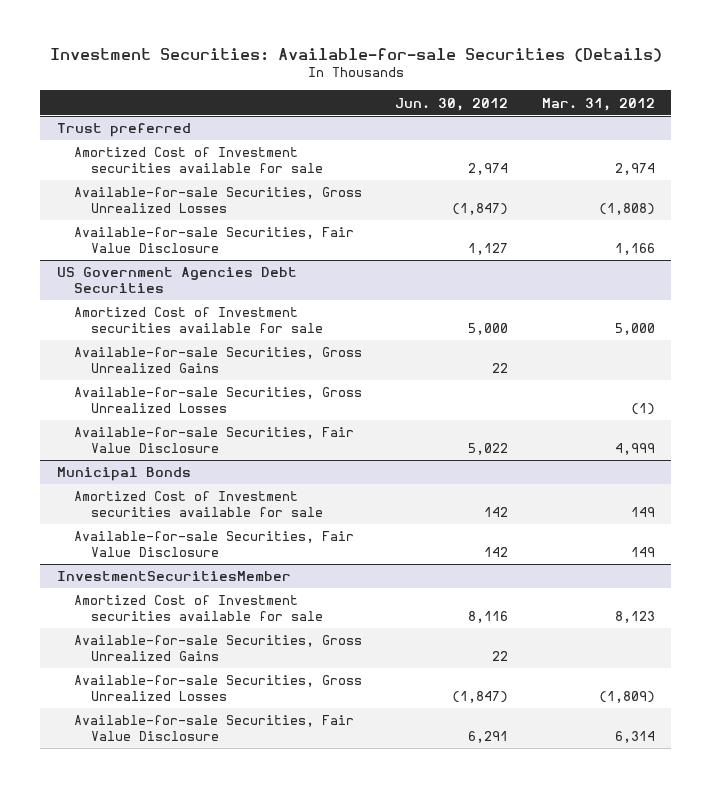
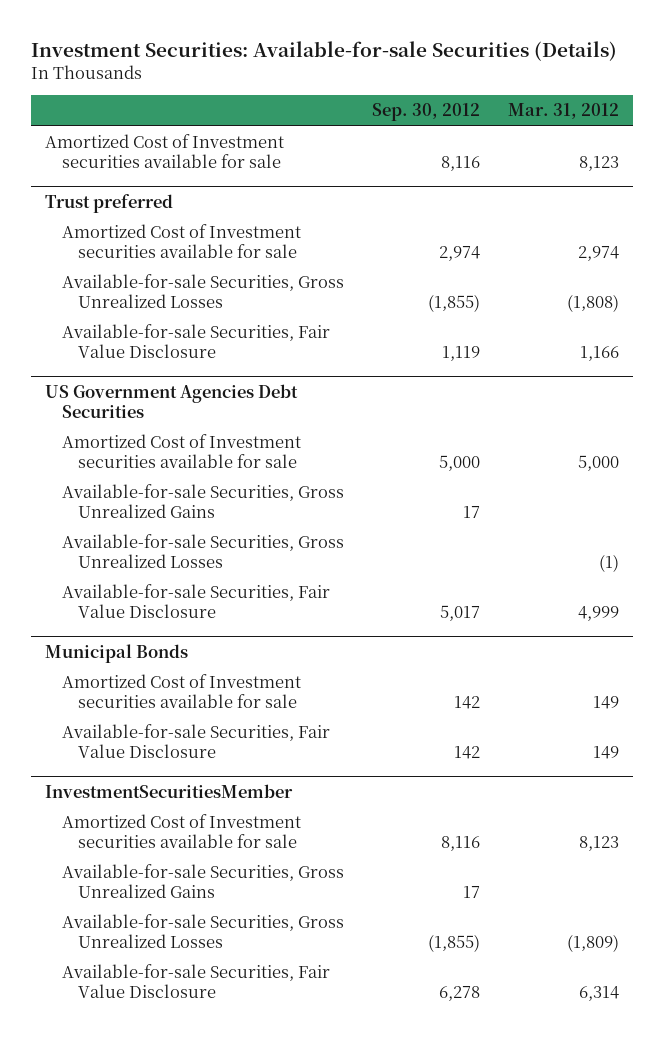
[395,97,509,111] Jun. 30, 2012 -> none
none -> [371,103,480,122] Sep. 30, 2012
none -> [45,134,285,169] Amortized Cost of Investment securities available for sale

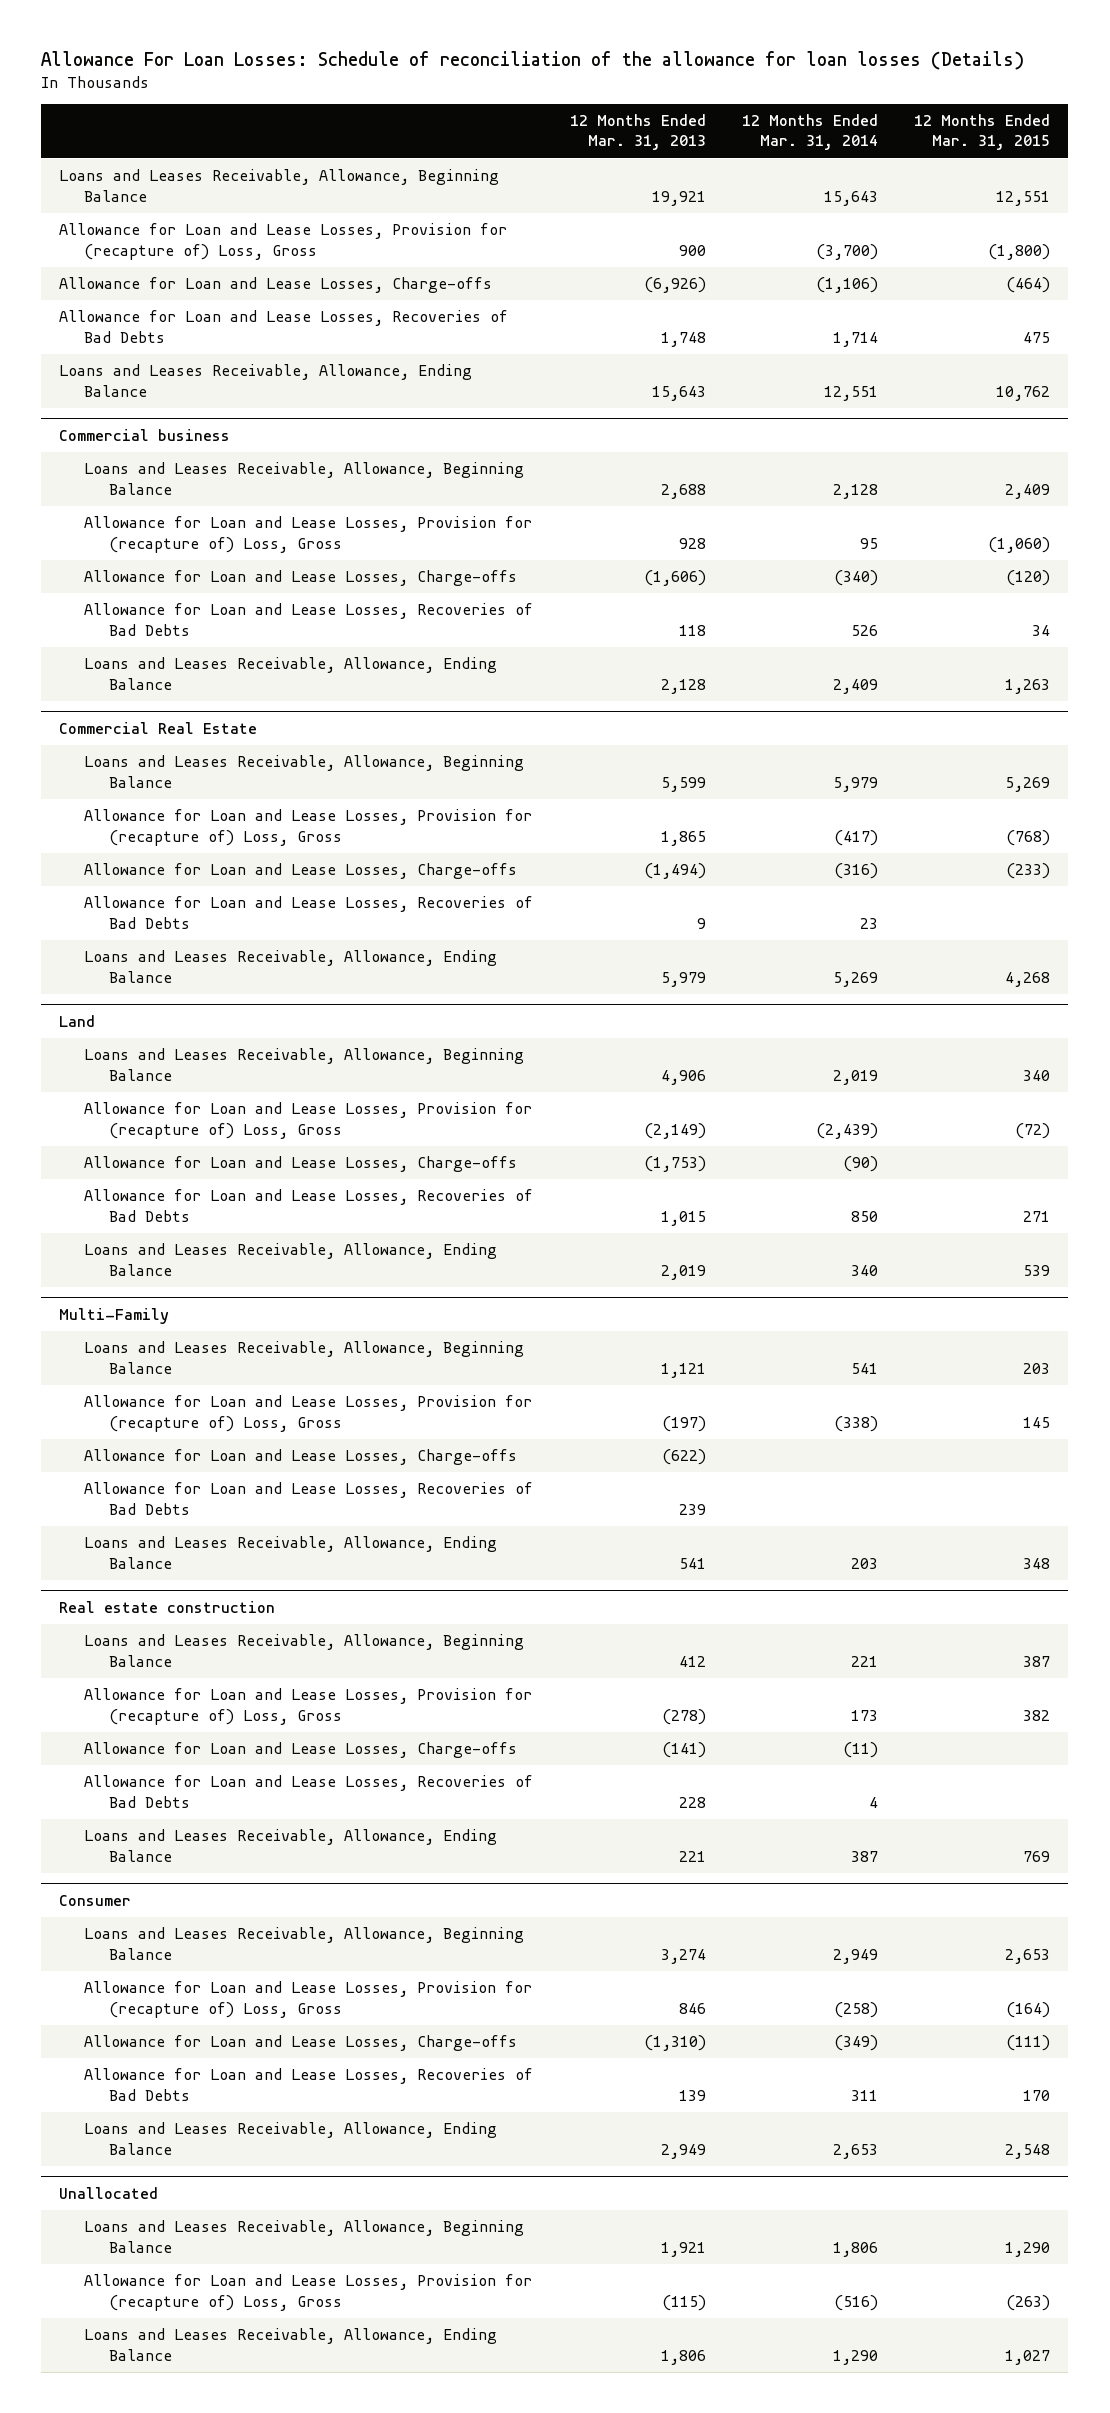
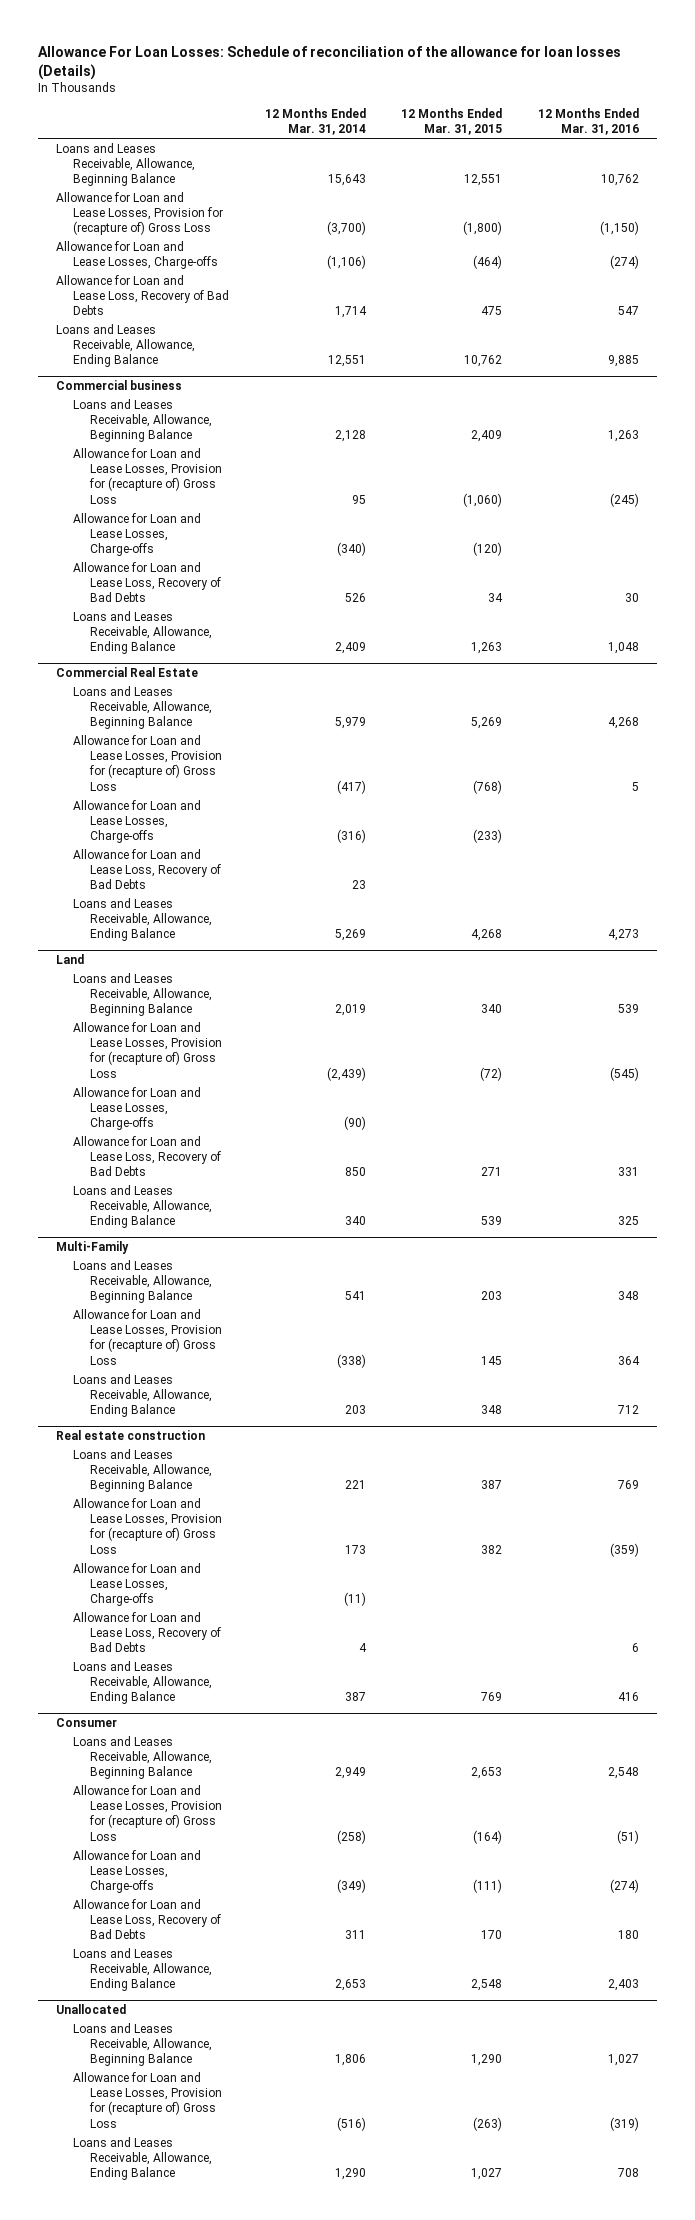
[569,113,706,151] 12 Months Ended Mar. 31, 2013 -> none
none -> [538,108,640,136] 12 Months Ended Mar. 31, 2016
[59,223,508,260] Allowance for Loan and Lease Losses, Provision for (recapture of) Loss, Gross -> [56,191,224,236] Allowance for Loan and Lease Losses, Provision for (recapture of) Gross Loss
[59,310,509,343] Allowance for Loan and Lease Losses, Recoveries of Bad Debts -> [56,274,230,316] Allowance for Loan and Lease Loss, Recovery of Bad Debts
[84,516,533,553] Allowance for Loan and Lease Losses, Provision for (recapture of) Loss, Gross -> [73,447,223,504] Allowance for Loan and Lease Losses, Provision for (recapture of) Gross Loss
[84,603,534,636] Allowance for Loan and Lease Losses, Recoveries of Bad Debts -> [73,561,222,603] Allowance for Loan and Lease Loss, Recovery of Bad Debts
[84,809,533,846] Allowance for Loan and Lease Losses, Provision for (recapture of) Loss, Gross -> [73,734,223,791] Allowance for Loan and Lease Losses, Provision for (recapture of) Gross Loss
[84,896,534,929] Allowance for Loan and Lease Losses, Recoveries of Bad Debts -> [73,848,222,890] Allowance for Loan and Lease Loss, Recovery of Bad Debts
[84,1102,533,1139] Allowance for Loan and Lease Losses, Provision for (recapture of) Loss, Gross -> [73,1021,223,1078] Allowance for Loan and Lease Losses, Provision for (recapture of) Gross Loss
[84,1189,534,1222] Allowance for Loan and Lease Losses, Recoveries of Bad Debts -> [73,1135,222,1177] Allowance for Loan and Lease Loss, Recovery of Bad Debts
[84,1449,518,1466] Allowance for Loan and Lease Losses, Charge-offs -> none
[84,1482,534,1515] Allowance for Loan and Lease Losses, Recoveries of Bad Debts -> none
[84,1395,533,1432] Allowance for Loan and Lease Losses, Provision for (recapture of) Loss, Gross -> [73,1308,223,1365] Allowance for Loan and Lease Losses, Provision for (recapture of) Gross Loss
[84,1688,533,1725] Allowance for Loan and Lease Losses, Provision for (recapture of) Loss, Gross -> [73,1497,223,1554] Allowance for Loan and Lease Losses, Provision for (recapture of) Gross Loss
[84,1775,534,1808] Allowance for Loan and Lease Losses, Recoveries of Bad Debts -> [73,1611,222,1653] Allowance for Loan and Lease Loss, Recovery of Bad Debts
[84,1981,533,2018] Allowance for Loan and Lease Losses, Provision for (recapture of) Loss, Gross -> [73,1784,223,1841] Allowance for Loan and Lease Losses, Provision for (recapture of) Gross Loss
[84,2068,534,2101] Allowance for Loan and Lease Losses, Recoveries of Bad Debts -> [73,1898,222,1940] Allowance for Loan and Lease Loss, Recovery of Bad Debts
[84,2274,533,2311] Allowance for Loan and Lease Losses, Provision for (recapture of) Loss, Gross -> [73,2071,223,2128] Allowance for Loan and Lease Losses, Provision for (recapture of) Gross Loss

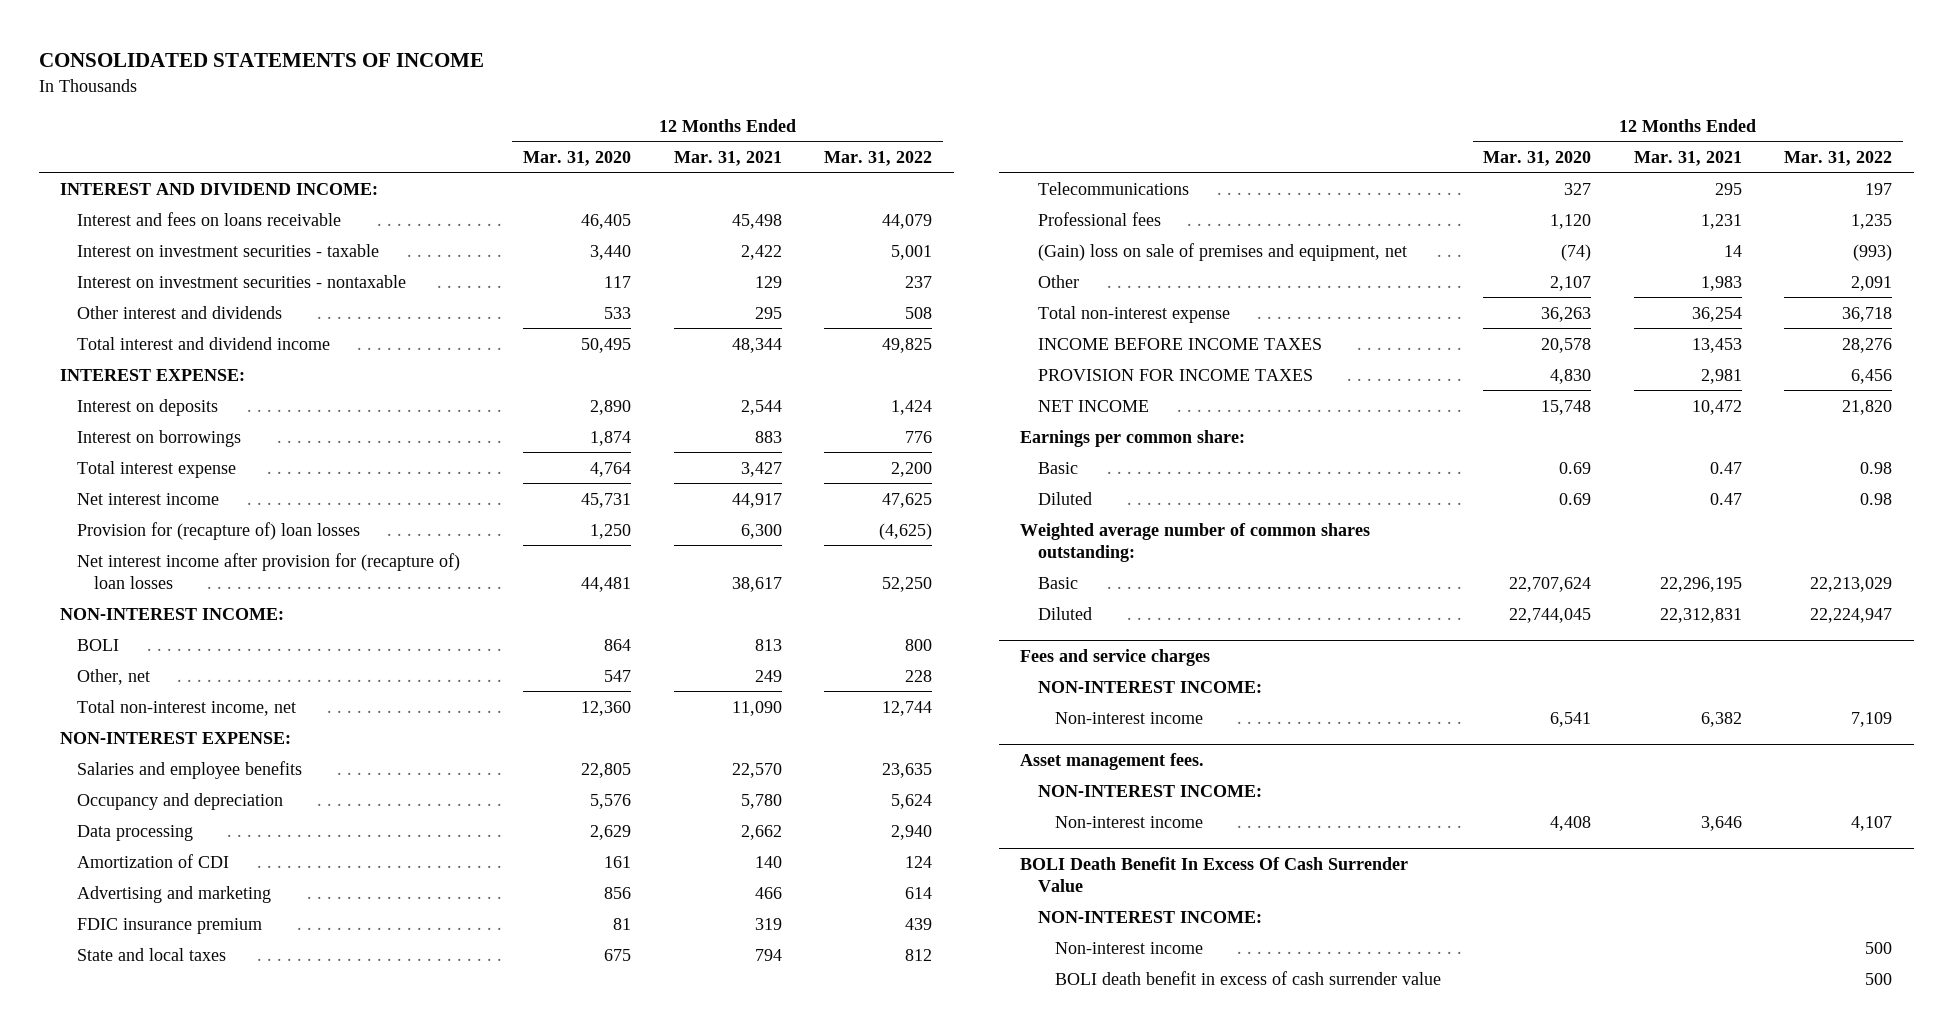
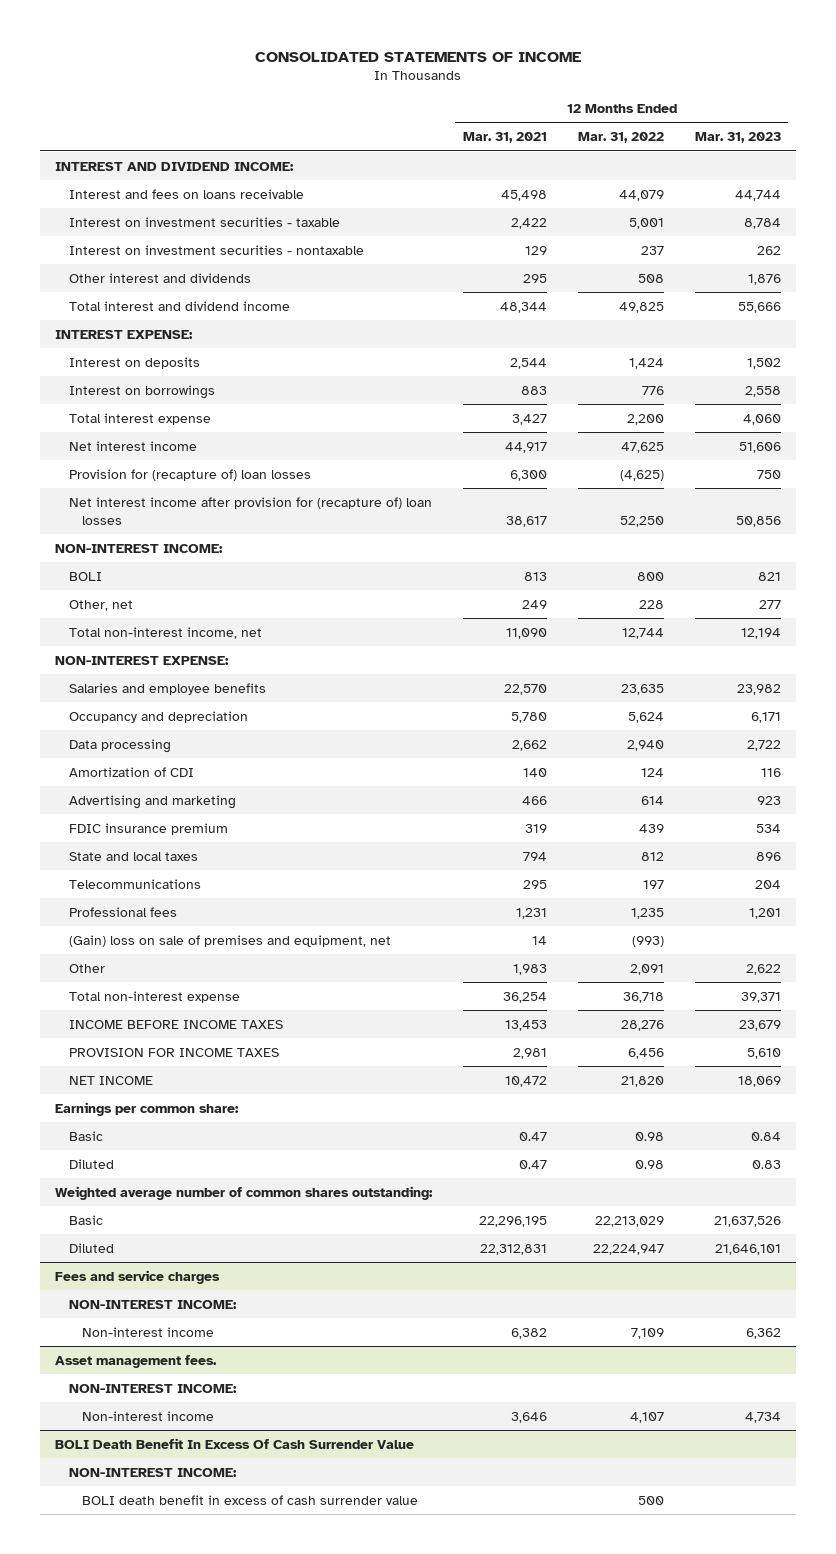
[523,150,632,166] Mar. 31, 2020 -> none
none -> [694,132,781,144] Mar. 31, 2023
[1054,941,1203,954] Non-interest income -> none

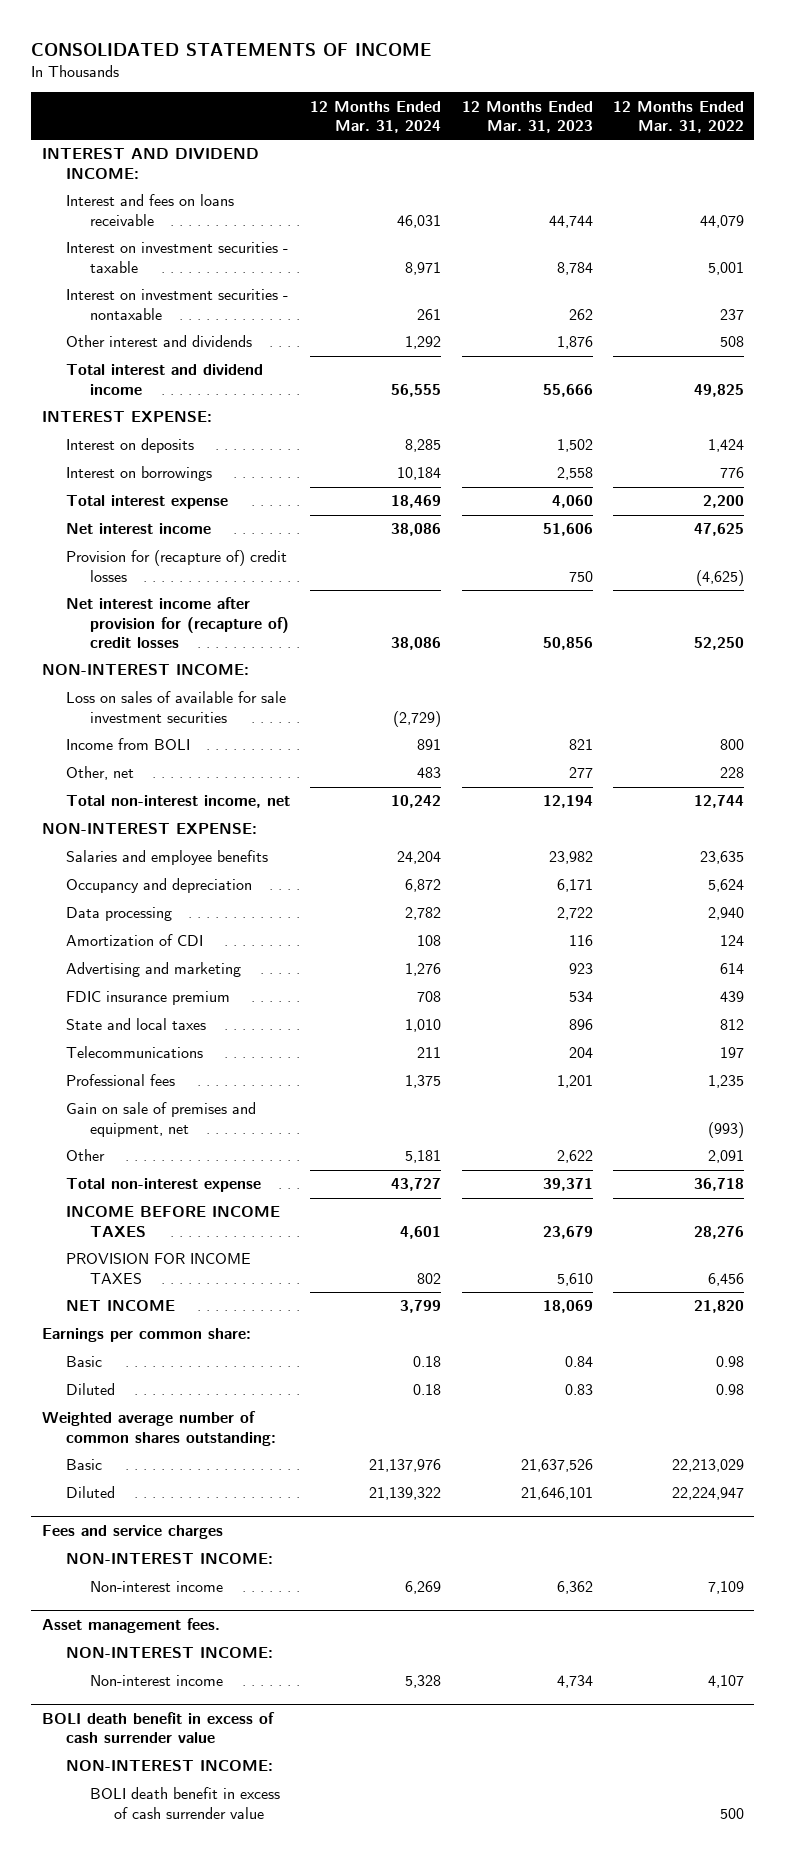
[463,132,548,144] Mar. 31, 2021 -> none
none -> [310,100,442,133] 12 Months Ended Mar. 31, 2024
[68,468,311,481] Provision for (recapture of) loan losses -> [65,550,287,582] Provision for (recapture of) credit losses
[68,496,432,525] Net interest income after provision for (recapture of) loan losses -> [65,597,289,648] Net interest income after provision for (recapture of) credit losses
none -> [65,691,286,723] Loss on sales of available for sale investment securities
[68,571,102,581] BOLI -> [65,738,190,751] Income from BOLI
[68,934,391,947] (Gain) loss on sale of premises and equipment, net -> [65,1102,256,1137] Gain on sale of premises and equipment, net
[55,1437,415,1449] BOLI Death Benefit In Excess Of Cash Surrender Value -> [41,1712,275,1744] BOLI death benefit in excess of cash surrender value

